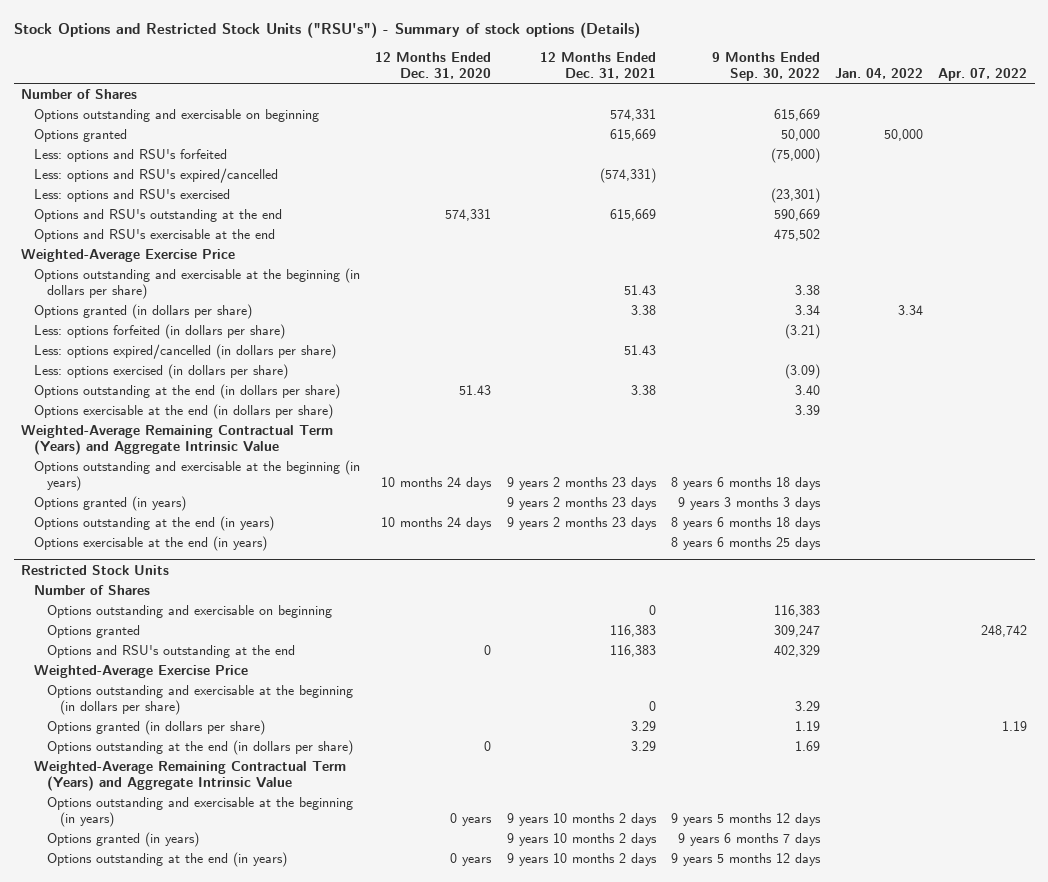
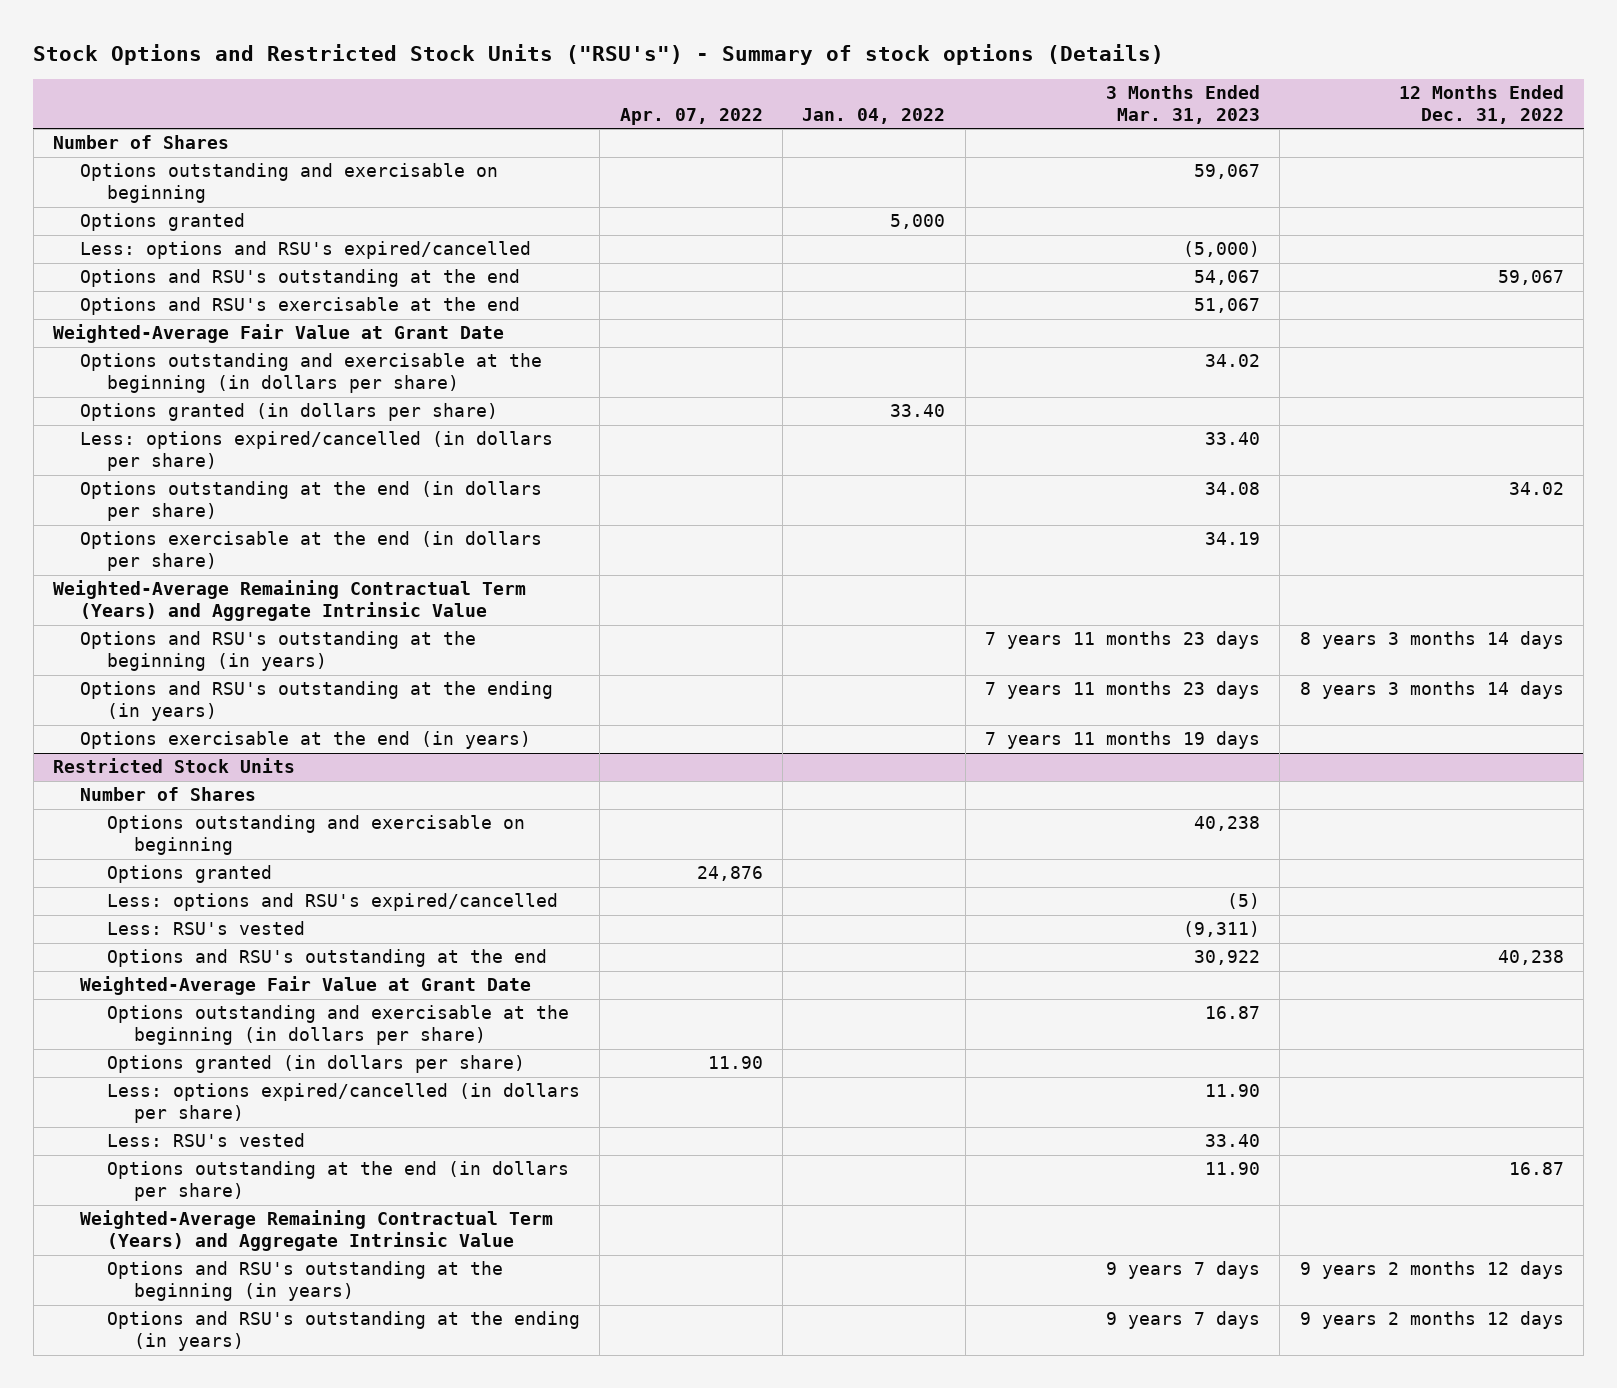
[375,52,492,80] 12 Months Ended Dec. 31, 2020 -> none
[539,52,656,80] 12 Months Ended Dec. 31, 2021 -> none
[711,52,820,82] 9 Months Ended Sep. 30, 2022 -> none
none -> [1106,85,1261,124] 3 Months Ended Mar. 31, 2023
none -> [1398,85,1564,124] 12 Months Ended Dec. 31, 2022
[34,148,228,162] Less: options and RSU's forfeited -> none
[883,128,923,141] 50,000 -> [890,214,946,230] 5,000
[34,188,231,202] Less: options and RSU's exercised -> none
[21,248,236,262] Weighted-Average Exercise Price -> [52,324,504,344] Weighted-Average Fair Value at Grant Date
[34,323,286,339] Less: options forfeited (in dollars per share) -> none
[897,304,923,315] 3.34 -> [890,404,946,418] 33.40
[34,363,289,379] Less: options exercised (in dollars per share) -> none
[34,495,187,511] Options granted (in years) -> none
[34,459,361,491] Options outstanding and exercisable at the beginning (in years) -> [79,631,476,672] Options and RSU's outstanding at the beginning (in years)
[34,515,275,531] Options outstanding at the end (in years) -> [79,681,553,722] Options and RSU's outstanding at the ending (in years)
[981,624,1028,637] 248,742 -> [696,866,763,882] 24,876
none -> [106,893,558,912] Less: options and RSU's expired/cancelled
none -> [106,921,305,936] Less: RSU's vested
[34,664,249,678] Weighted-Average Exercise Price -> [79,976,531,996] Weighted-Average Fair Value at Grant Date
[1002,720,1028,731] 1.19 -> [707,1056,763,1070] 11.90
none -> [106,1083,580,1124] Less: options expired/cancelled (in dollars per share)
none -> [106,1133,305,1148] Less: RSU's vested
[47,831,200,847] Options granted (in years) -> none
[47,796,354,827] Options outstanding and exercisable at the beginning (in years) -> [106,1261,503,1302] Options and RSU's outstanding at the beginning (in years)
[47,851,288,867] Options outstanding at the end (in years) -> [106,1311,580,1352] Options and RSU's outstanding at the ending (in years)

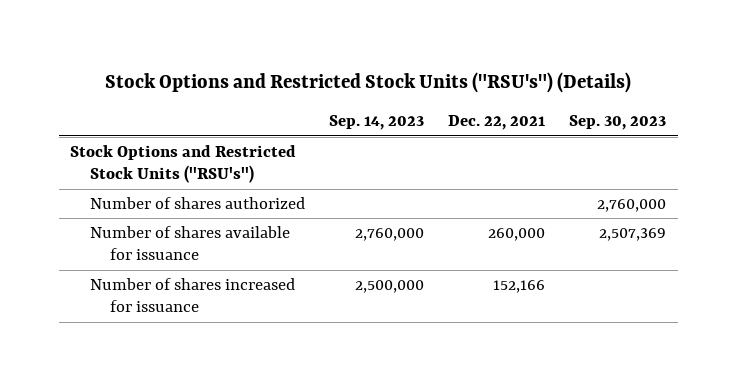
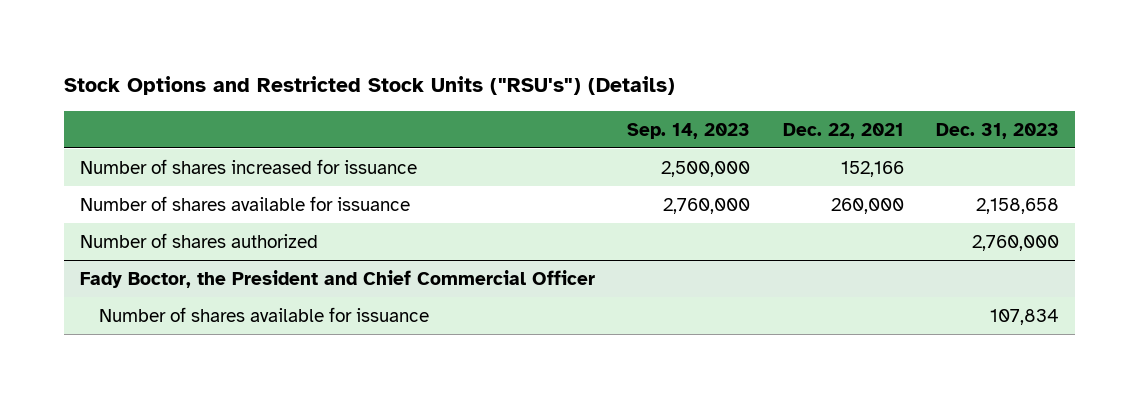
[568,115,666,131] Sep. 30, 2023 -> none
none -> [936,122,1060,139] Dec. 31, 2023
[70,144,297,184] Stock Options and Restricted Stock Units ("RSU's") -> none
[90,225,291,261] Number of shares available for issuance -> [79,195,410,211] Number of shares available for issuance
[90,196,306,209] Number of shares authorized -> [79,232,318,248] Number of shares authorized
none -> [79,269,595,288] Fady Boctor, the President and Chief Commercial Officer
none -> [98,306,429,322] Number of shares available for issuance

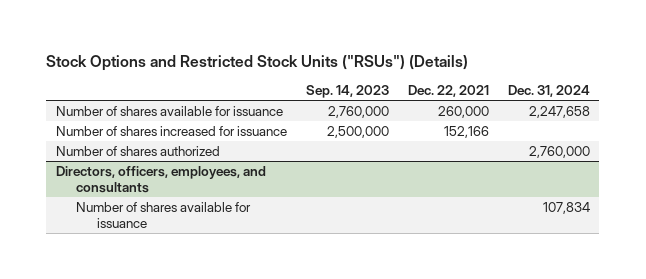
[63,76,675,96] Stock Options and Restricted Stock Units ("RSU's") (Details) -> [46,54,469,71] Stock Options and Restricted Stock Units ("RSUs") (Details)
[936,122,1060,139] Dec. 31, 2023 -> none
none -> [507,85,590,98] Dec. 31, 2024
[79,158,417,174] Number of shares increased for issuance -> [55,125,287,136] Number of shares increased for issuance
[79,269,595,288] Fady Boctor, the President and Chief Commercial Officer -> [55,165,266,194] Directors, officers, employees, and consultants

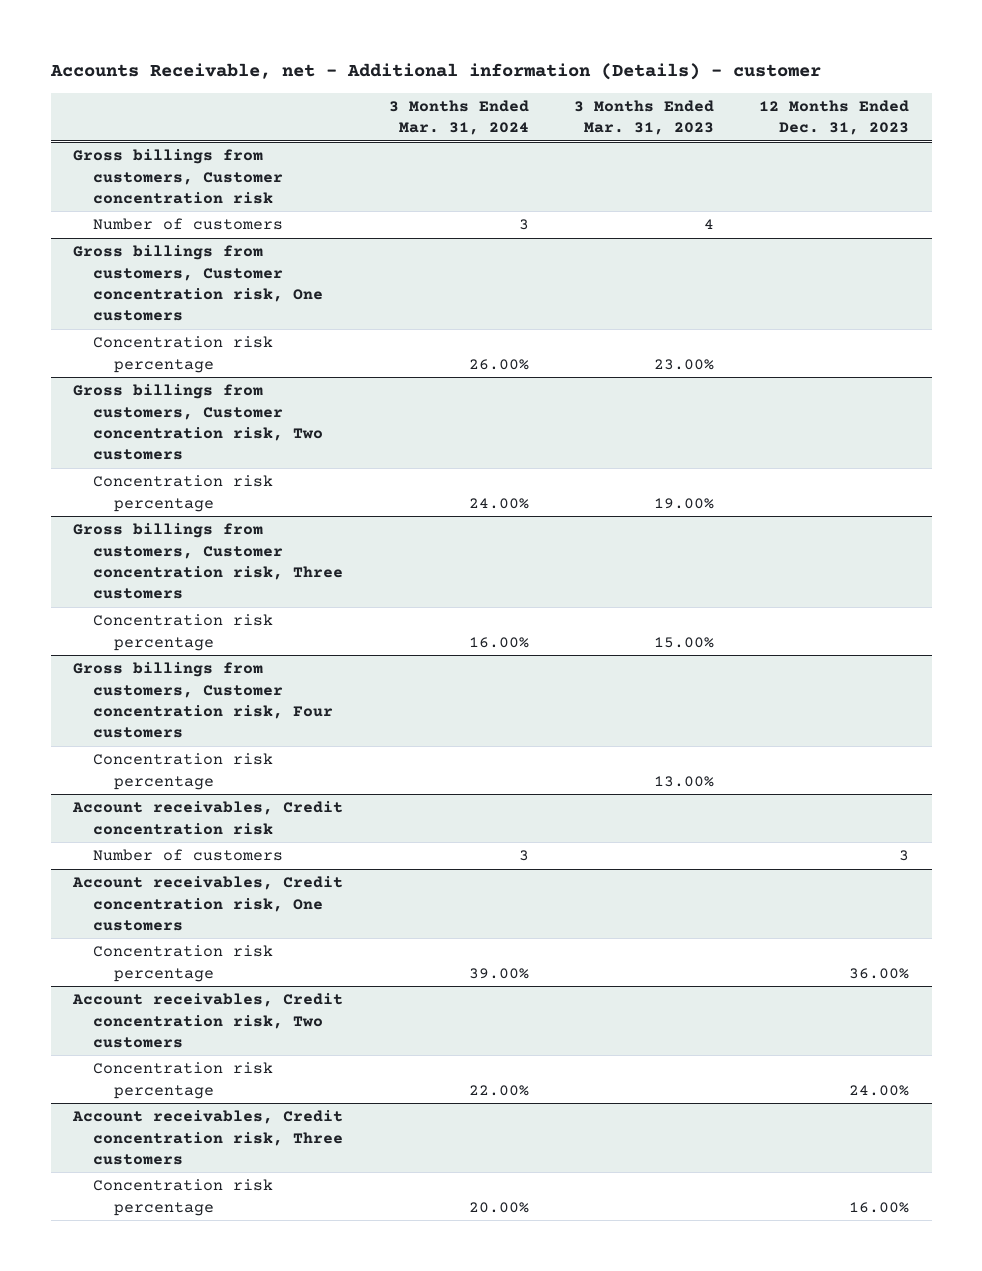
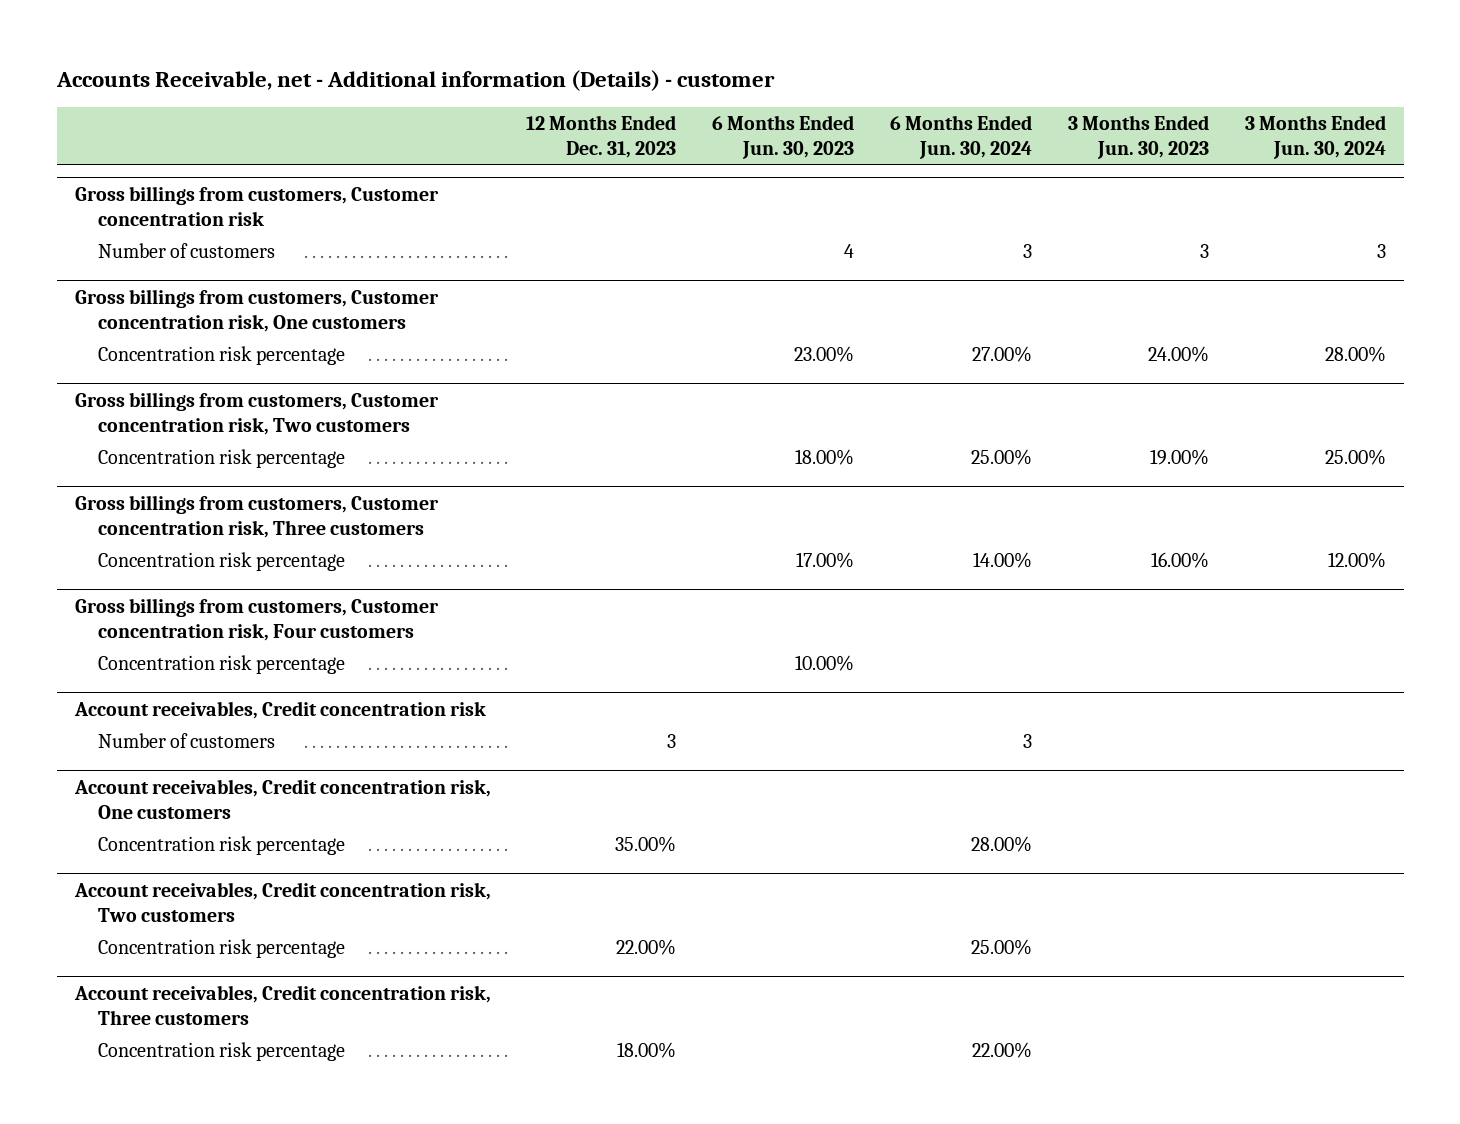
[388,100,529,136] 3 Months Ended Mar. 31, 2024 -> none
[573,100,714,136] 3 Months Ended Mar. 31, 2023 -> none
none -> [712,114,855,159] 6 Months Ended Jun. 30, 2023
none -> [890,114,1033,159] 6 Months Ended Jun. 30, 2024
none -> [1067,114,1209,159] 3 Months Ended Jun. 30, 2023
none -> [1244,114,1386,159] 3 Months Ended Jun. 30, 2024
[848,967,909,979] 36.00% -> [615,836,677,853] 35.00%
[848,1084,909,1096] 24.00% -> [616,939,677,956] 22.00%
[848,1201,909,1213] 16.00% -> [617,1042,677,1059] 18.00%

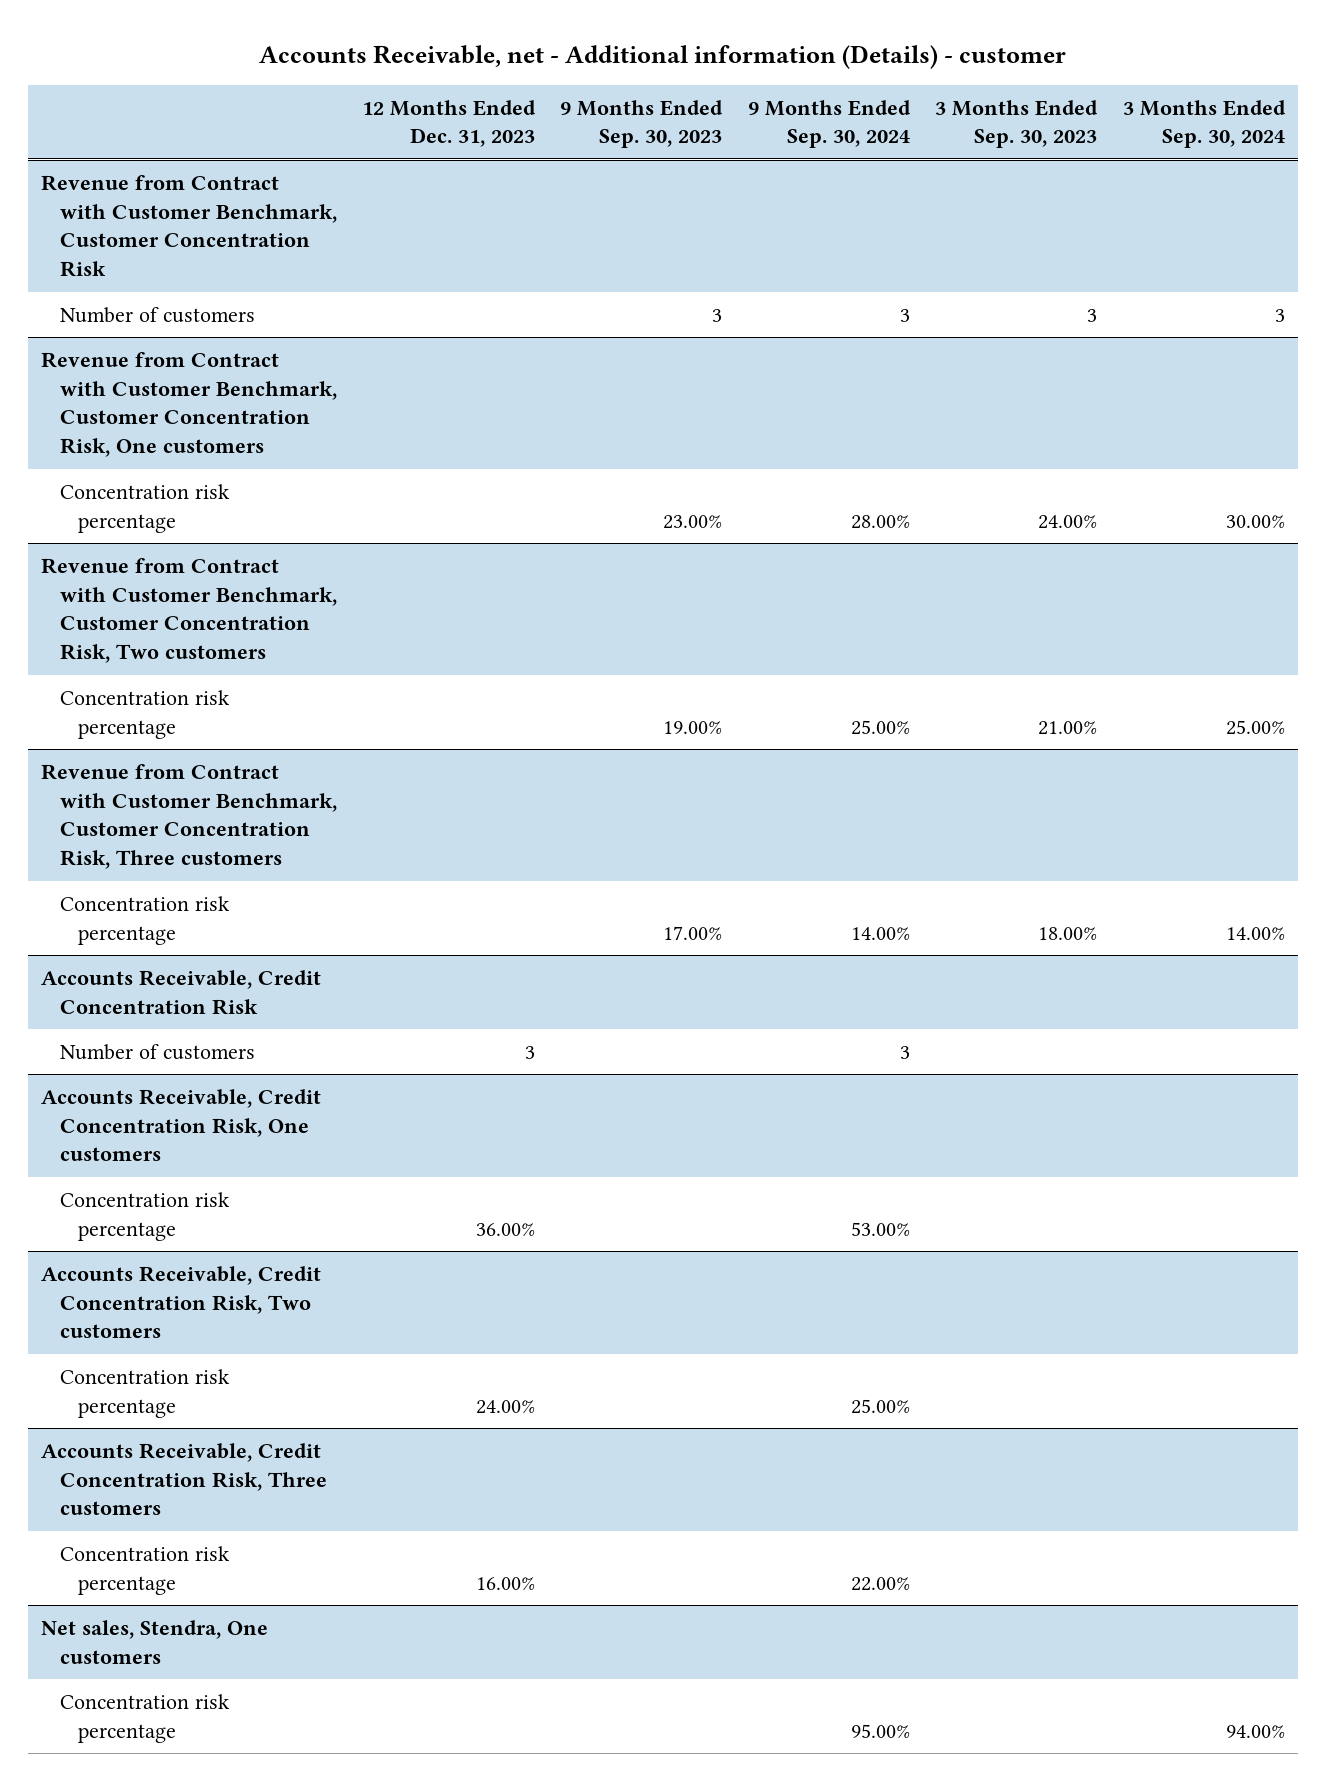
[712,114,855,159] 6 Months Ended Jun. 30, 2023 -> none
[890,114,1033,159] 6 Months Ended Jun. 30, 2024 -> none
[1067,114,1209,159] 3 Months Ended Jun. 30, 2023 -> none
[1244,114,1386,159] 3 Months Ended Jun. 30, 2024 -> none
none -> [560,99,724,149] 9 Months Ended Sep. 30, 2023
none -> [747,99,911,149] 9 Months Ended Sep. 30, 2024
none -> [935,99,1099,149] 3 Months Ended Sep. 30, 2023
none -> [1122,99,1286,149] 3 Months Ended Sep. 30, 2024
[74,185,439,226] Gross billings from customers, Customer concentration risk -> none
[97,243,275,259] Number of customers -> none
[74,288,439,332] Gross billings from customers, Customer concentration risk, One customers -> none
[97,346,345,366] Concentration risk percentage -> none
[74,391,439,435] Gross billings from customers, Customer concentration risk, Two customers -> none
[97,449,345,469] Concentration risk percentage -> none
[74,494,439,538] Gross billings from customers, Customer concentration risk, Three customers -> none
[97,552,345,572] Concentration risk percentage -> none
[74,597,439,641] Gross billings from customers, Customer concentration risk, Four customers -> none
[97,655,345,675] Concentration risk percentage -> none
none -> [40,174,337,278] Revenue from Contract with Customer Benchmark, Customer Concentration Risk
none -> [59,306,255,323] Number of customers
none -> [40,351,337,458] Revenue from Contract with Customer Benchmark, Customer Concentration Risk, One customers
none -> [59,483,230,533] Concentration risk percentage
none -> [40,557,337,664] Revenue from Contract with Customer Benchmark, Customer Concentration Risk, Two customers
none -> [59,689,230,739] Concentration risk percentage
none -> [40,763,337,870] Revenue from Contract with Customer Benchmark, Customer Concentration Risk, Three customers
none -> [59,895,230,945] Concentration risk percentage
[73,700,486,719] Account receivables, Credit concentration risk -> [40,969,321,1015] Accounts Receivable, Credit Concentration Risk
[73,778,491,819] Account receivables, Credit concentration risk, One customers -> [40,1088,321,1162] Accounts Receivable, Credit Concentration Risk, One customers
[615,836,677,853] 35.00% -> [475,1222,535,1236] 36.00%
[73,881,491,922] Account receivables, Credit concentration risk, Two customers -> [40,1265,321,1339] Accounts Receivable, Credit Concentration Risk, Two customers
[616,939,677,956] 22.00% -> [475,1399,535,1414] 24.00%
[73,984,491,1025] Account receivables, Credit concentration risk, Three customers -> [40,1442,327,1516] Accounts Receivable, Credit Concentration Risk, Three customers
[617,1042,677,1059] 18.00% -> [475,1576,535,1590] 16.00%
none -> [40,1619,268,1664] Net sales, Stendra, One customers
none -> [59,1693,230,1743] Concentration risk percentage

